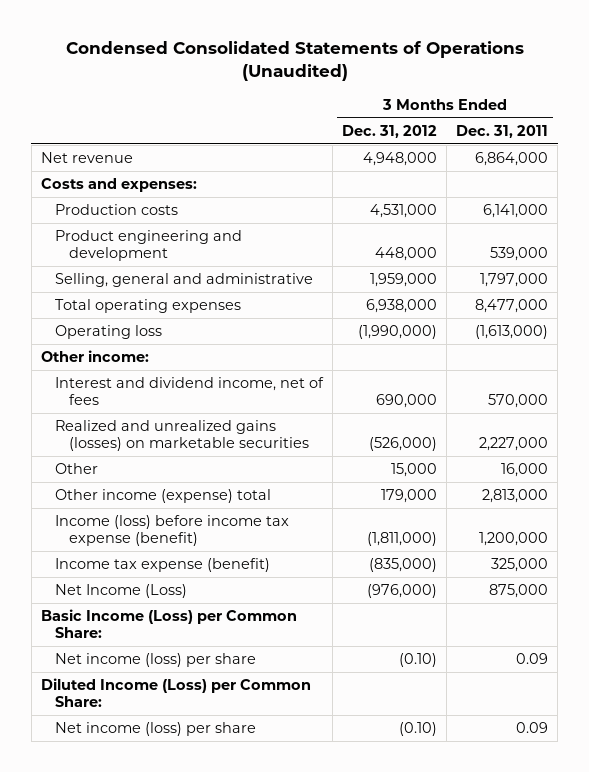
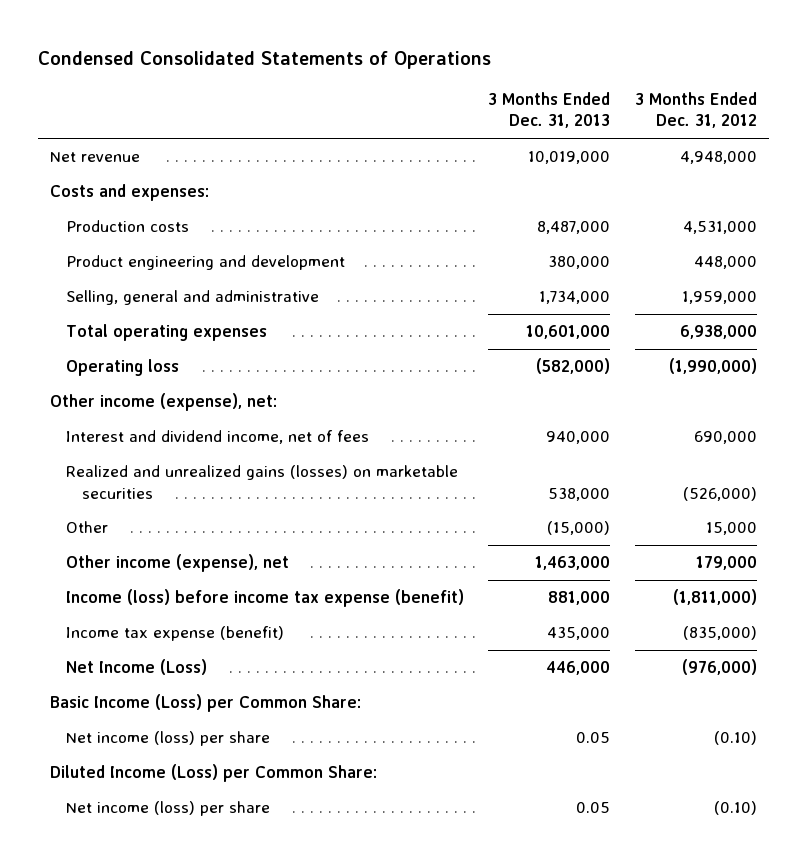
[65,41,524,81] Condensed Consolidated Statements of Operations (Unaudited) -> [37,50,491,69] Condensed Consolidated Statements of Operations
[456,124,549,138] Dec. 31, 2011 -> none
none -> [488,91,611,129] 3 Months Ended Dec. 31, 2013
[40,350,149,363] Other income: -> [50,393,278,412] Other income (expense), net:
[54,489,271,504] Other income (expense) total -> [66,554,290,573] Other income (expense), net

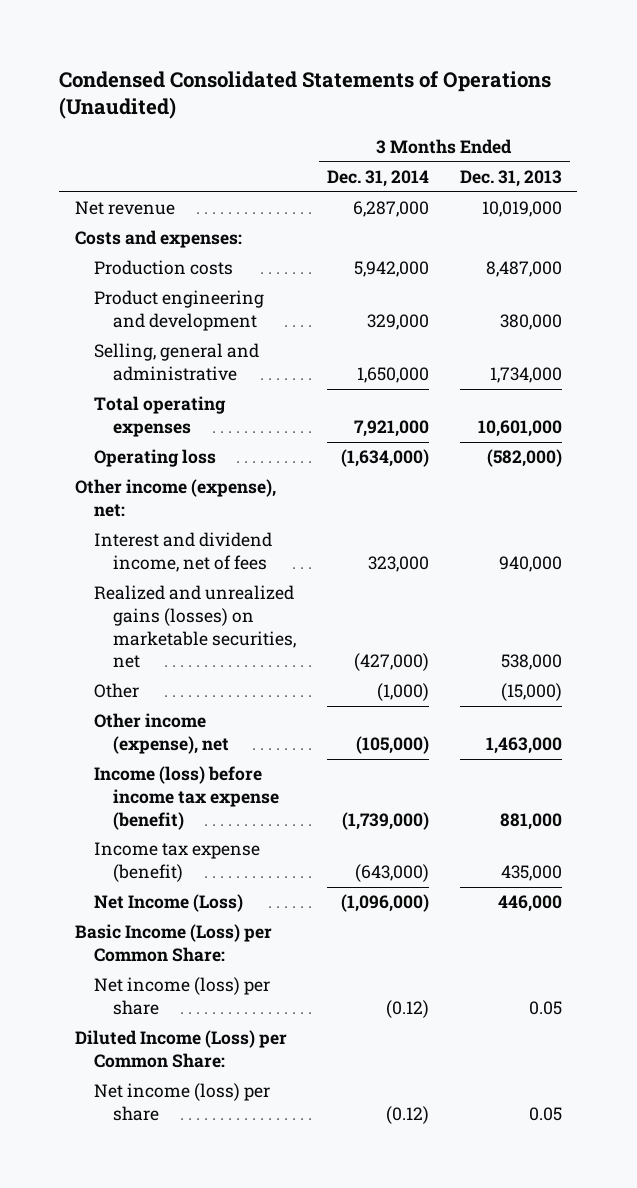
[37,50,491,69] Condensed Consolidated Statements of Operations -> [59,70,552,120] Condensed Consolidated Statements of Operations (Unaudited)
[634,91,757,129] 3 Months Ended Dec. 31, 2012 -> none
none -> [327,170,430,188] Dec. 31, 2014
[66,465,459,499] Realized and unrealized gains (losses) on marketable securities -> [93,585,297,669] Realized and unrealized gains (losses) on marketable securities, net

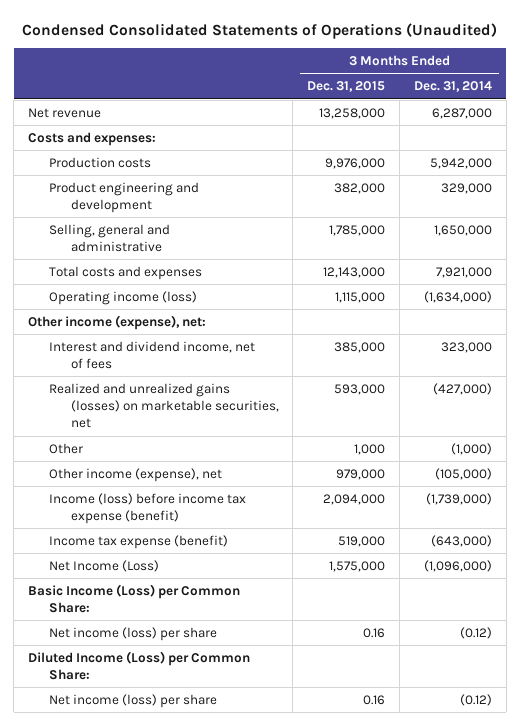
[459,170,562,188] Dec. 31, 2013 -> none
none -> [307,81,386,93] Dec. 31, 2015
[93,396,226,438] Total operating expenses -> [49,265,203,280] Total costs and expenses
[93,449,216,468] Operating loss -> [49,290,198,305] Operating income (loss)

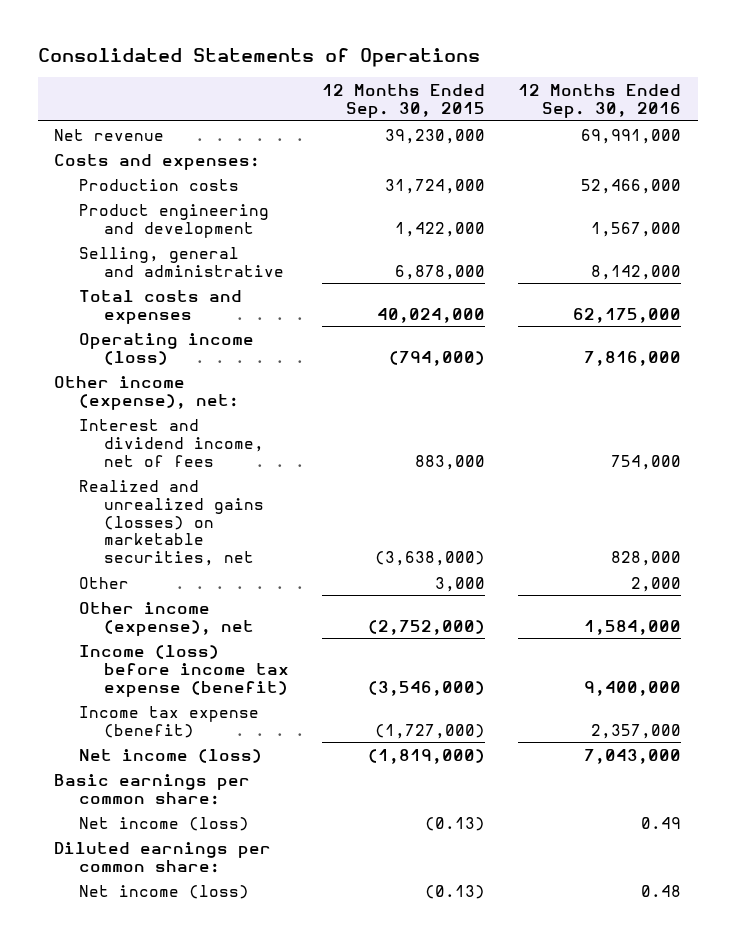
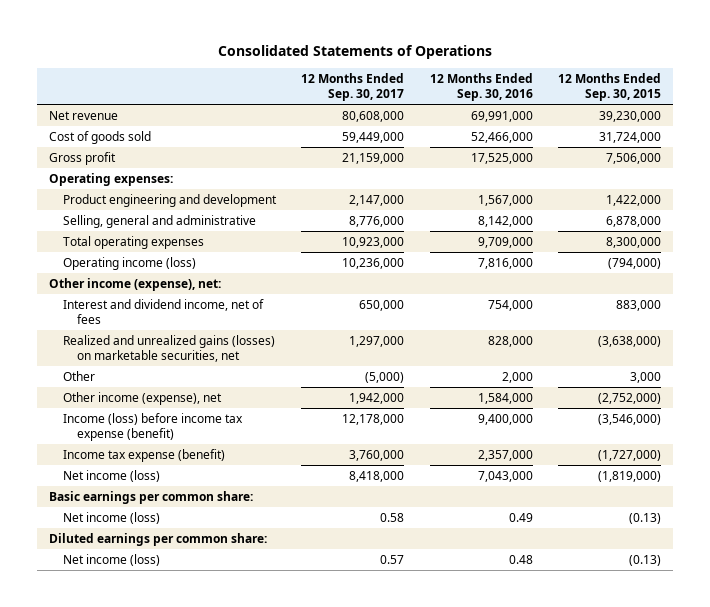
none -> [301,72,405,101] 12 Months Ended Sep. 30, 2017
[54,153,261,170] Costs and expenses: -> none
[78,178,239,191] Production costs -> [49,131,152,145] Cost of goods sold
none -> [49,152,117,166] Gross profit
none -> [49,173,174,187] Operating expenses:
[78,289,242,324] Total costs and expenses -> none
none -> [63,236,205,250] Total operating expenses

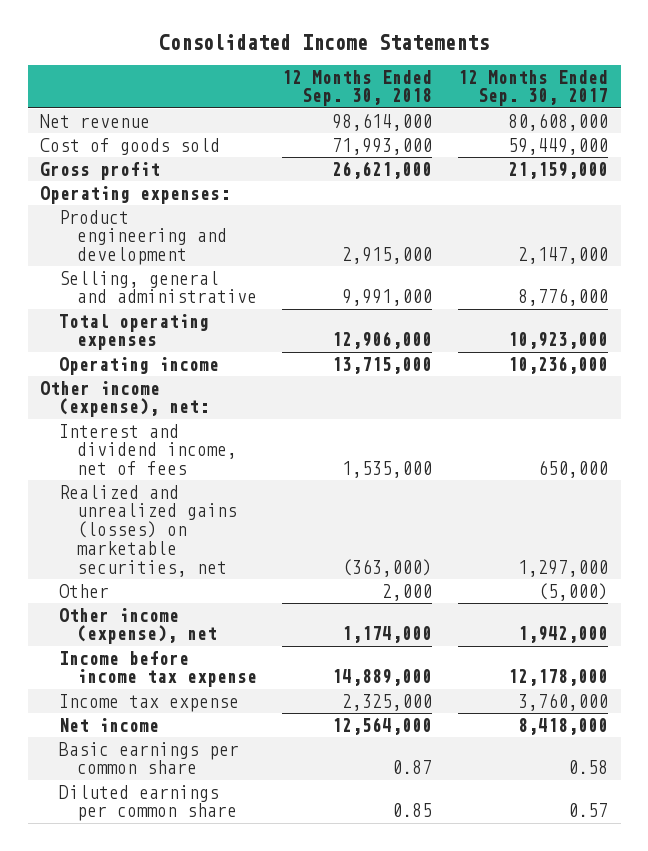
[217,44,492,59] Consolidated Statements of Operations -> [159,34,490,51] Consolidated Income Statements
[429,72,533,101] 12 Months Ended Sep. 30, 2016 -> none
[557,72,661,101] 12 Months Ended Sep. 30, 2015 -> none
none -> [282,69,433,107] 12 Months Ended Sep. 30, 2018
[63,257,197,271] Operating income (loss) -> [58,356,219,375] Operating income
[49,491,254,505] Basic earnings per common share: -> none
[49,533,268,547] Diluted earnings per common share: -> none
[63,413,244,442] Income (loss) before income tax expense (benefit) -> [58,650,258,688] Income before income tax expense
[63,449,226,463] Income tax expense (benefit) -> [58,693,239,712] Income tax expense
[63,470,161,483] Net income (loss) -> [58,717,159,732] Net income
[63,512,161,525] Net income (loss) -> [58,741,239,775] Basic earnings per common share
[63,554,161,567] Net income (loss) -> [58,784,238,822] Diluted earnings per common share

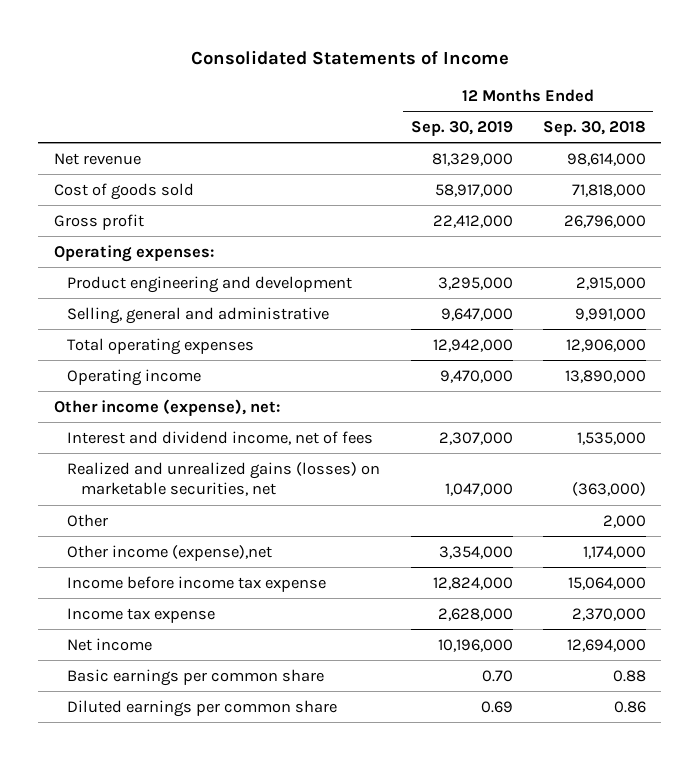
[159,34,490,51] Consolidated Income Statements -> [190,49,509,65] Consolidated Statements of Income
[457,69,608,107] 12 Months Ended Sep. 30, 2017 -> none
none -> [410,120,513,136] Sep. 30, 2019
[332,137,433,155] 71,993,000 -> [571,183,646,197] 71,818,000
[332,160,433,179] 26,621,000 -> [563,214,646,228] 26,796,000
[332,356,433,374] 13,715,000 -> [564,369,646,383] 13,890,000
[58,607,218,645] Other income (expense), net -> [67,544,273,561] Other income (expense),net
[332,669,433,687] 14,889,000 -> [567,576,646,590] 15,064,000
[342,693,433,711] 2,325,000 -> [571,607,646,621] 2,370,000
[332,716,433,735] 12,564,000 -> [566,638,646,652] 12,694,000
[392,760,433,775] 0.87 -> [612,669,646,682] 0.88
[392,803,433,818] 0.85 -> [613,700,646,713] 0.86

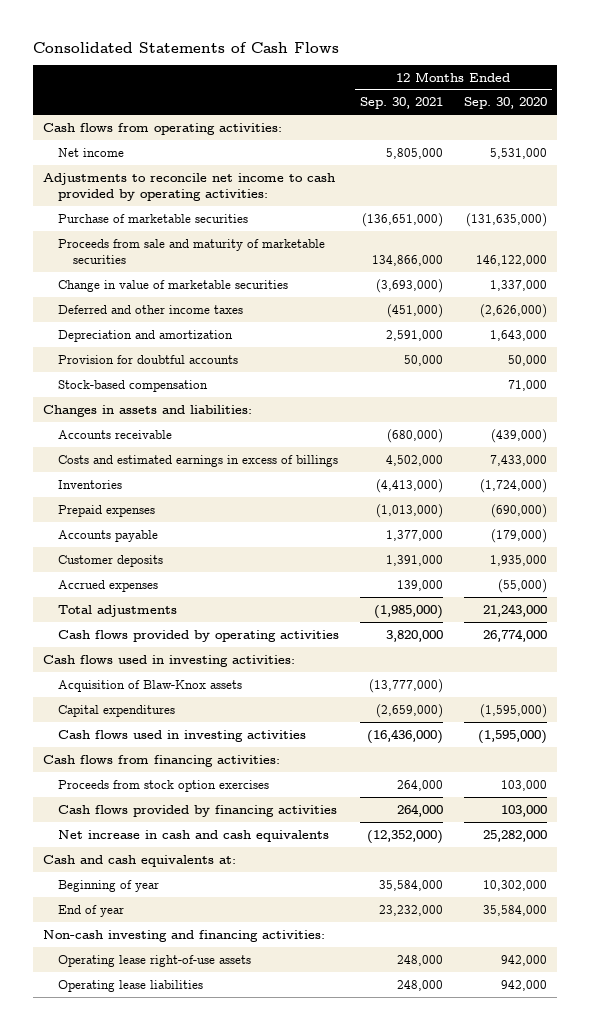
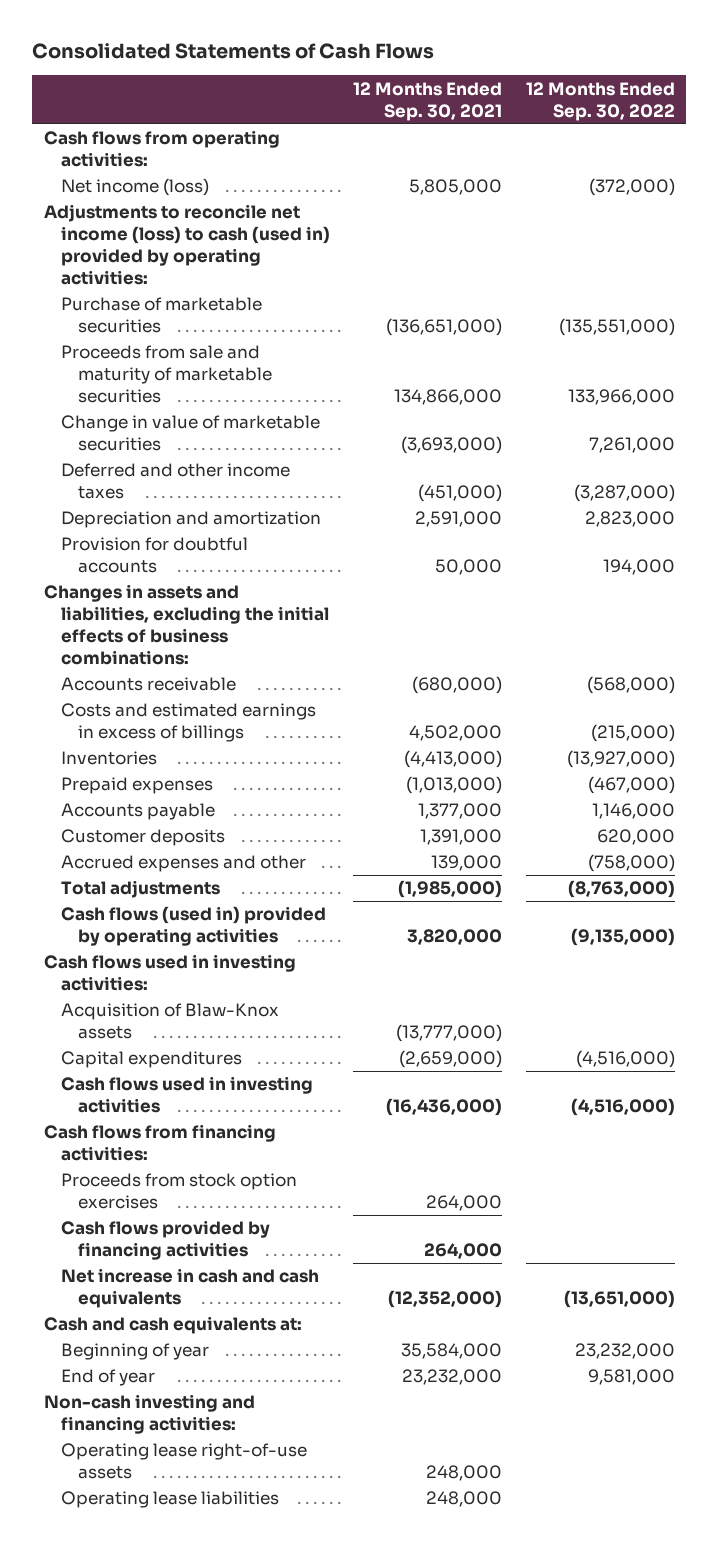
[463,97,547,110] Sep. 30, 2020 -> none
none -> [525,81,675,121] 12 Months Ended Sep. 30, 2022
[58,147,125,157] Net income -> [60,178,209,197] Net income (loss)
[43,172,336,201] Adjustments to reconcile net income to cash provided by operating activities: -> [43,204,330,286] Adjustments to reconcile net income (loss) to cash (used in) provided by operating activities:
[58,379,209,392] Stock-based compensation -> none
[43,404,253,417] Changes in assets and liabilities: -> [43,584,329,666] Changes in assets and liabilities, excluding the initial effects of business combinations:
[58,579,159,592] Accrued expenses -> [60,855,306,873] Accrued expenses and other
[58,629,340,642] Cash flows provided by operating activities -> [60,906,326,947] Cash flows (used in) provided by operating activities

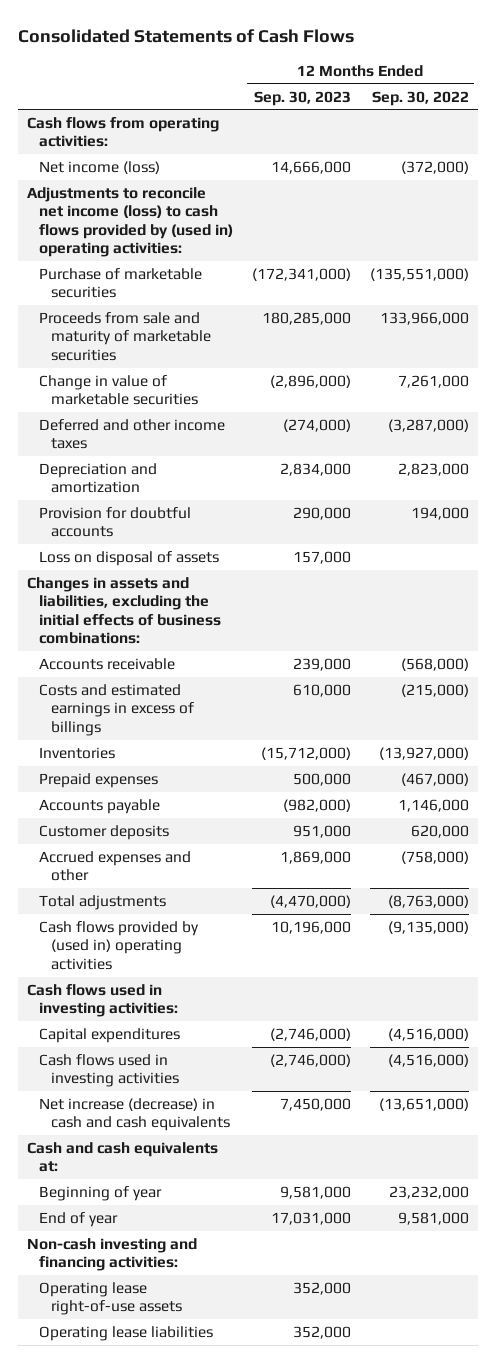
[353,81,503,121] 12 Months Ended Sep. 30, 2021 -> none
none -> [254,90,352,106] Sep. 30, 2023
[43,204,330,286] Adjustments to reconcile net income (loss) to cash (used in) provided by operating activities: -> [27,187,234,258] Adjustments to reconcile net income (loss) to cash flows provided by (used in) operating activities:
none -> [39,551,220,567] Loss on disposal of assets
[60,906,326,947] Cash flows (used in) provided by operating activities -> [39,921,200,970] Cash flows provided by (used in) operating activities
[60,1003,279,1040] Acquisition of Blaw-Knox assets -> none
[43,1124,276,1162] Cash flows from financing activities: -> none
[60,1173,297,1210] Proceeds from stock option exercises -> none
[60,1220,270,1261] Cash flows provided by financing activities -> none
[60,1268,319,1309] Net increase in cash and cash equivalents -> [39,1098,230,1132] Net increase (decrease) in cash and cash equivalents

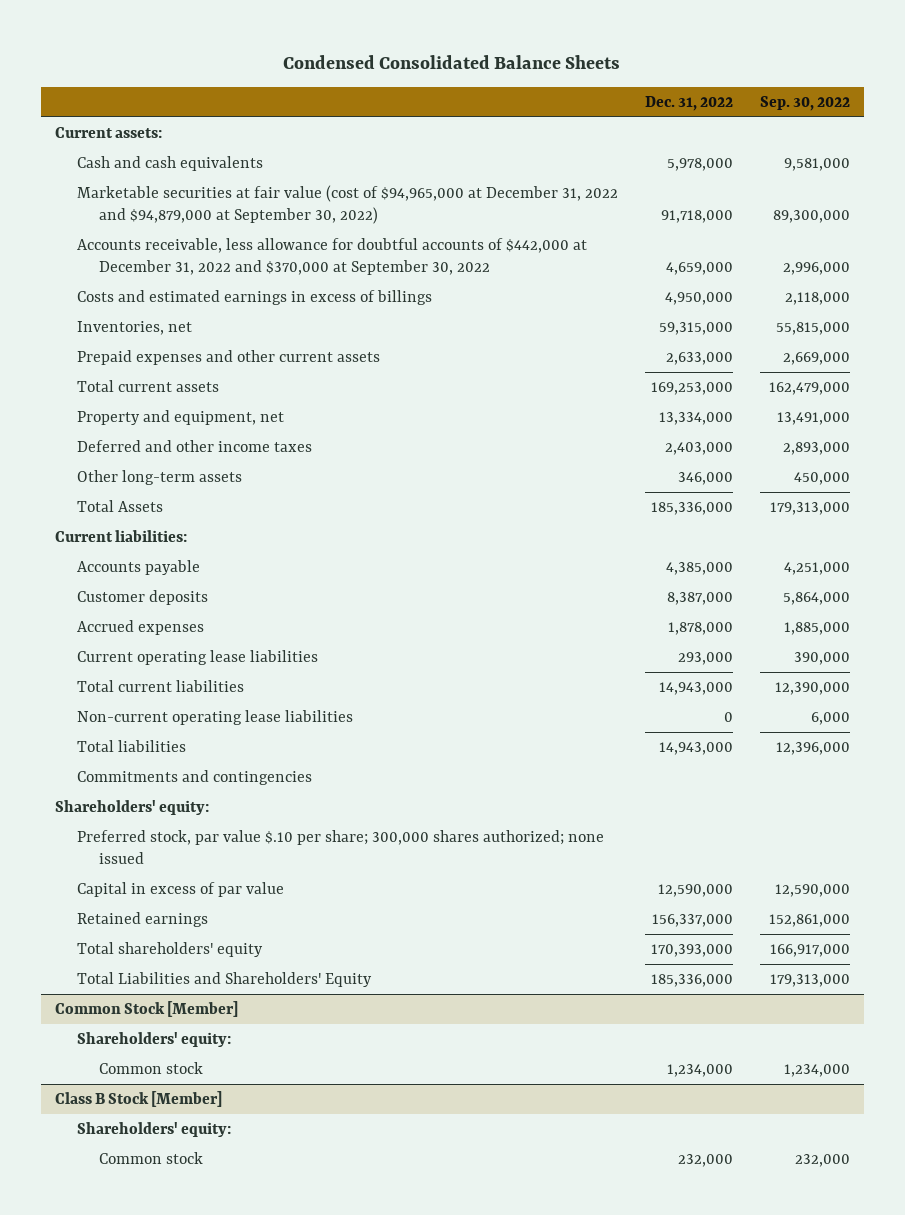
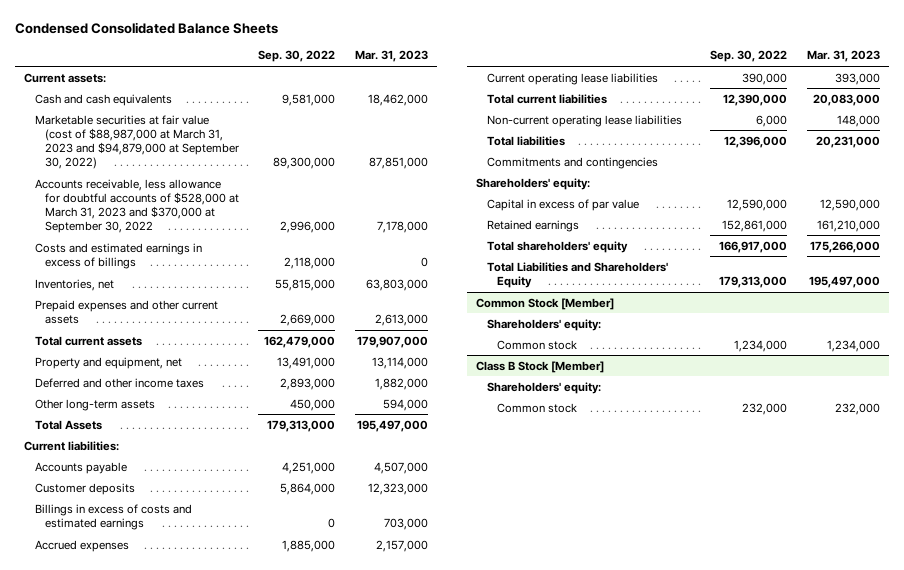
[644,95,733,111] Dec. 31, 2022 -> none
none -> [354,50,428,63] Mar. 31, 2023
[76,185,618,225] Marketable securities at fair value (cost of $94,965,000 at December 31, 2022 and $94,879,000 at September 30, 2022) -> [34,114,240,170] Marketable securities at fair value (cost of $88,987,000 at March 31, 2023 and $94,879,000 at September 30, 2022)
[76,238,587,276] Accounts receivable, less allowance for doubtful accounts of $442,000 at December 31, 2022 and $370,000 at September 30, 2022 -> [34,178,240,234] Accounts receivable, less allowance for doubtful accounts of $528,000 at March 31, 2023 and $370,000 at September 30, 2022
none -> [34,503,192,531] Billings in excess of costs and estimated earnings
[76,830,604,865] Preferred stock, par value $.10 per share; 300,000 shares authorized; none issued -> none

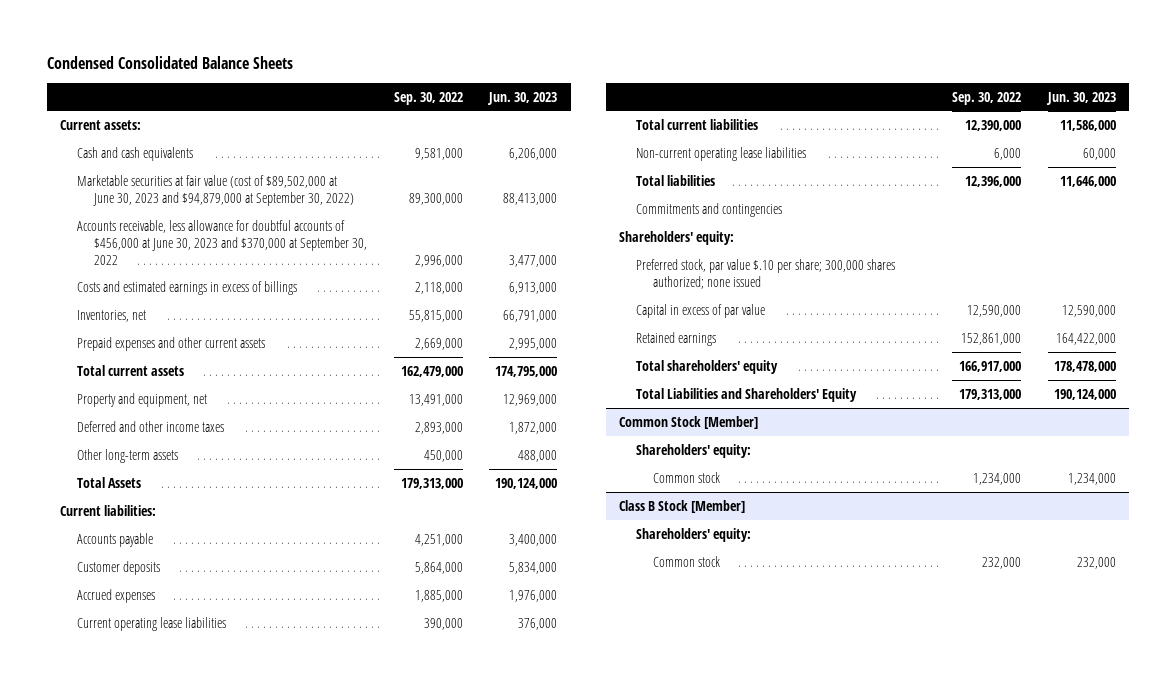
[354,50,428,63] Mar. 31, 2023 -> none
none -> [487,91,558,105] Jun. 30, 2023
[34,114,240,170] Marketable securities at fair value (cost of $88,987,000 at March 31, 2023 and $94,879,000 at September 30, 2022) -> [77,174,355,206] Marketable securities at fair value (cost of $89,502,000 at June 30, 2023 and $94,879,000 at September 30, 2022)
[34,178,240,234] Accounts receivable, less allowance for doubtful accounts of $528,000 at March 31, 2023 and $370,000 at September 30, 2022 -> [77,219,368,265] Accounts receivable, less allowance for doubtful accounts of $456,000 at June 30, 2023 and $370,000 at September 30, 2022
[34,503,192,531] Billings in excess of costs and estimated earnings -> none
none -> [635,258,895,289] Preferred stock, par value $.10 per share; 300,000 shares authorized; none issued

